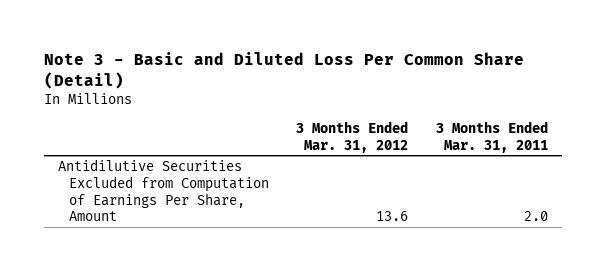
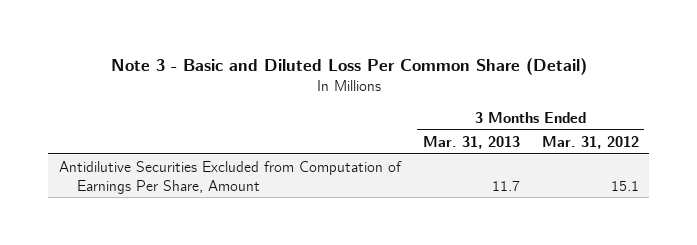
[436,120,549,153] 3 Months Ended Mar. 31, 2011 -> none
none -> [422,135,520,149] Mar. 31, 2013
[376,211,409,222] 13.6 -> [610,180,639,191] 15.1

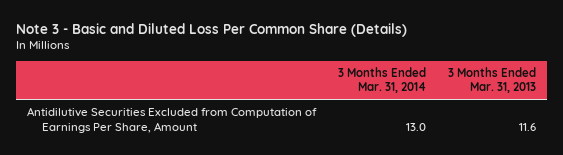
[110,57,587,75] Note 3 - Basic and Diluted Loss Per Common Share (Detail) -> [15,22,407,37] Note 3 - Basic and Diluted Loss Per Common Share (Details)
[541,135,639,149] Mar. 31, 2012 -> none
none -> [337,66,426,94] 3 Months Ended Mar. 31, 2014
[491,180,520,191] 11.7 -> [519,122,537,131] 11.6

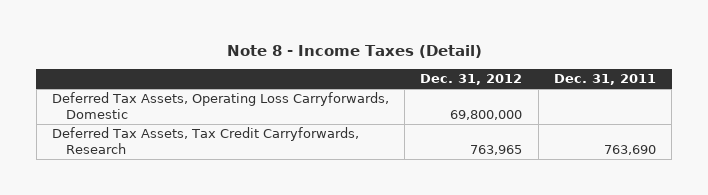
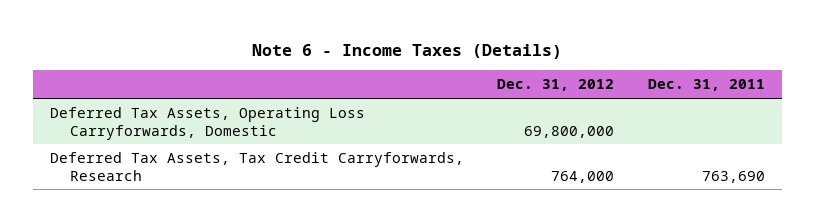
[226,45,482,59] Note 8 - Income Taxes (Detail) -> [252,43,563,59] Note 6 - Income Taxes (Details)
[470,145,523,156] 763,965 -> [551,170,615,183] 764,000

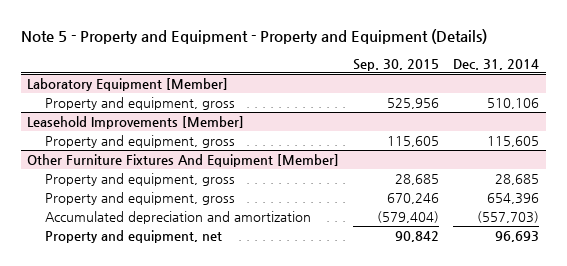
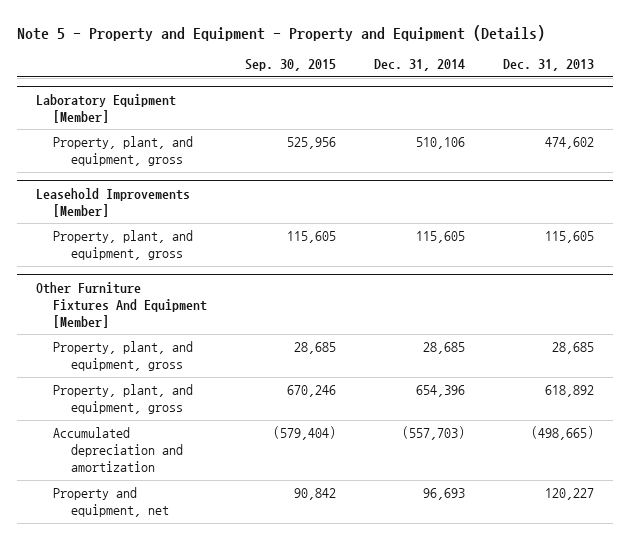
none -> [503,59,595,72] Dec. 31, 2013
[44,97,235,111] Property and equipment, gross -> [53,136,194,167] Property, plant, and equipment, gross
[44,135,235,149] Property and equipment, gross -> [53,230,194,261] Property, plant, and equipment, gross
[44,173,235,187] Property and equipment, gross -> [53,341,194,372] Property, plant, and equipment, gross
[44,192,235,206] Property and equipment, gross -> [53,384,194,415] Property, plant, and equipment, gross

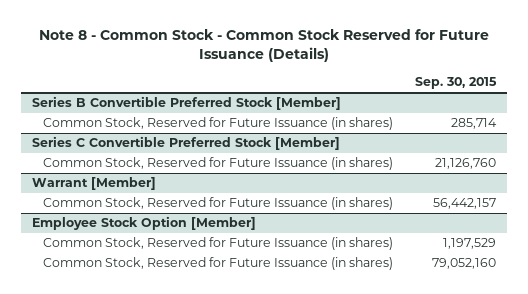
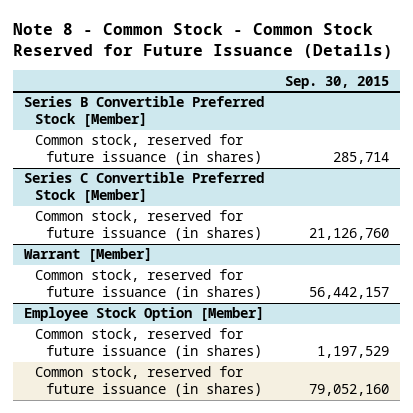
[42,117,393,131] Common Stock, Reserved for Future Issuance (in shares) -> [34,134,262,166] Common stock, reserved for future issuance (in shares)
[42,157,393,171] Common Stock, Reserved for Future Issuance (in shares) -> [34,210,262,242] Common stock, reserved for future issuance (in shares)
[42,197,393,211] Common Stock, Reserved for Future Issuance (in shares) -> [34,269,262,301] Common stock, reserved for future issuance (in shares)
[42,237,393,251] Common Stock, Reserved for Future Issuance (in shares) -> [34,328,262,360] Common stock, reserved for future issuance (in shares)
[42,257,393,271] Common Stock, Reserved for Future Issuance (in shares) -> [34,366,262,398] Common stock, reserved for future issuance (in shares)

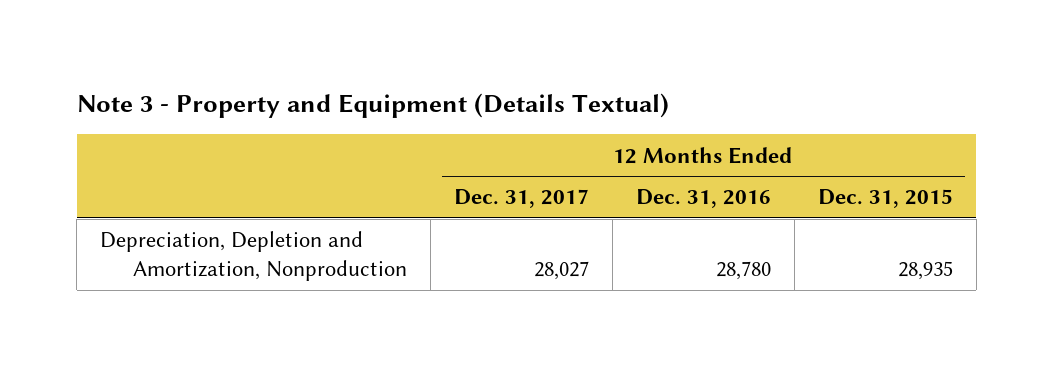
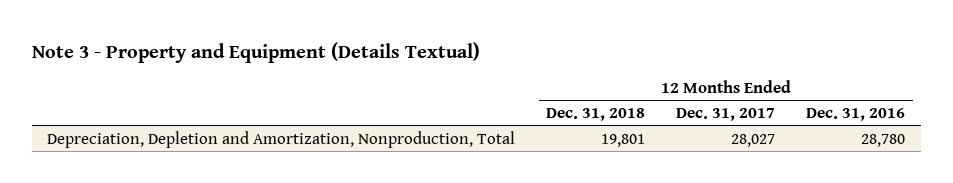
[817,189,953,209] Dec. 31, 2015 -> none
none -> [546,107,646,121] Dec. 31, 2018
[100,231,407,282] Depreciation, Depletion and Amortization, Nonproduction -> [47,130,516,148] Depreciation, Depletion and Amortization, Nonproduction, Total

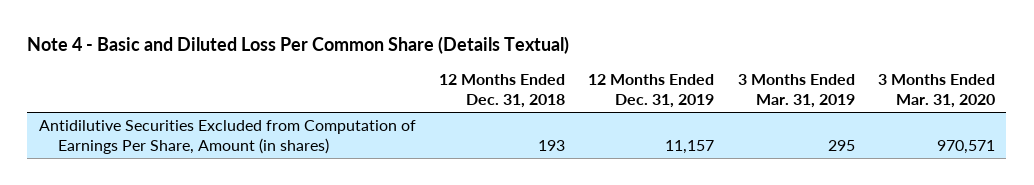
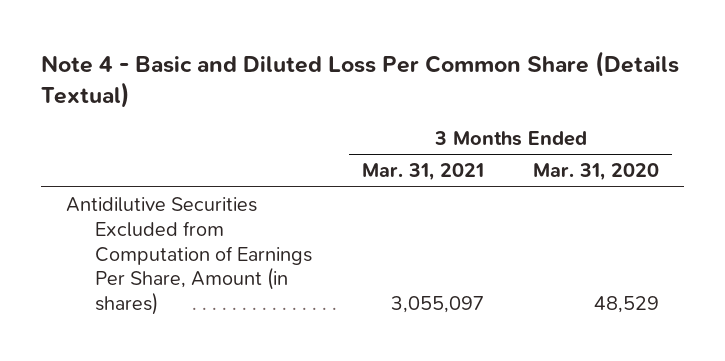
[439,74,566,109] 12 Months Ended Dec. 31, 2018 -> none
[588,74,715,109] 12 Months Ended Dec. 31, 2019 -> none
[737,74,855,109] 3 Months Ended Mar. 31, 2019 -> none
none -> [361,163,484,182] Mar. 31, 2021
[936,140,995,155] 970,571 -> [594,296,660,314] 48,529

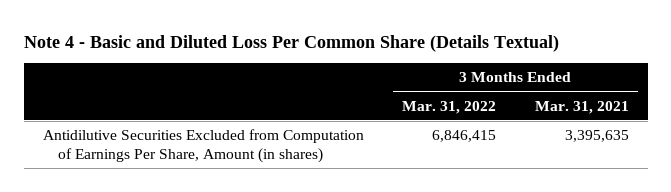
[533,163,660,182] Mar. 31, 2020 -> none
none -> [402,100,497,114] Mar. 31, 2022
[390,296,484,314] 3,055,097 -> [564,130,629,143] 3,395,635

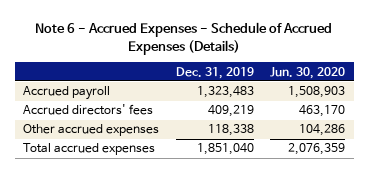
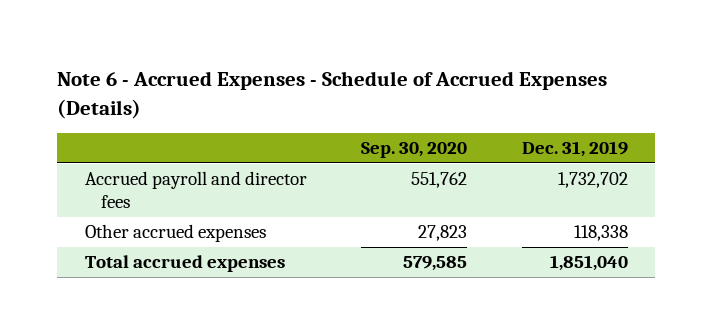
[270,66,346,79] Jun. 30, 2020 -> none
none -> [361,142,468,159] Sep. 30, 2020
[23,104,154,116] Accrued directors' fees -> none
[23,86,111,101] Accrued payroll -> [84,171,307,208] Accrued payroll and director fees
[196,86,254,99] 1,323,483 -> [557,172,628,189] 1,732,702

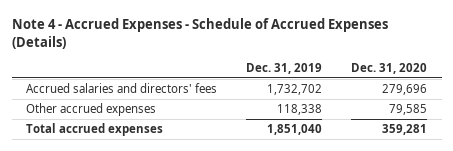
[57,71,608,119] Note 6 - Accrued Expenses - Schedule of Accrued Expenses (Details) -> [11,18,388,49] Note 4 - Accrued Expenses - Schedule of Accrued Expenses (Details)
[361,142,468,159] Sep. 30, 2020 -> none
none -> [351,63,428,75] Dec. 31, 2020
[84,171,307,208] Accrued payroll and director fees -> [26,83,218,94] Accrued salaries and directors' fees

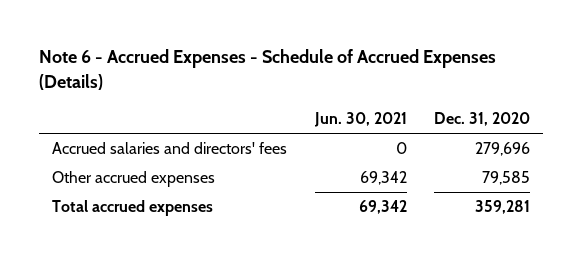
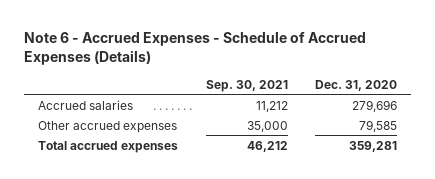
[313,111,407,127] Jun. 30, 2021 -> none
none -> [205,79,288,92] Sep. 30, 2021
[52,142,288,155] Accrued salaries and directors' fees -> [38,99,134,110] Accrued salaries

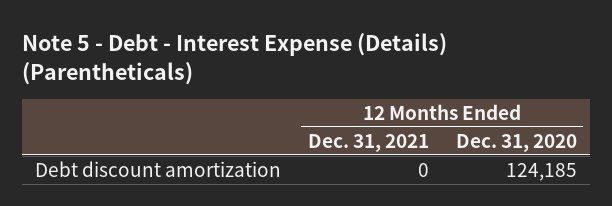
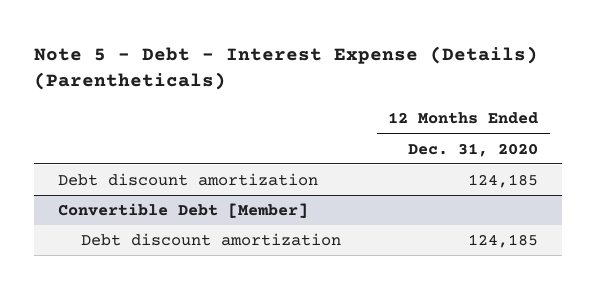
[307,133,429,152] Dec. 31, 2021 -> none
none -> [57,203,308,219] Convertible Debt [Member]
none -> [81,233,342,247] Debt discount amortization

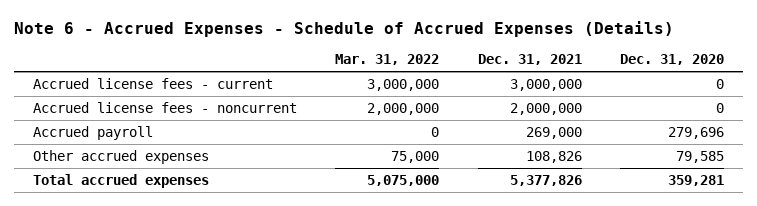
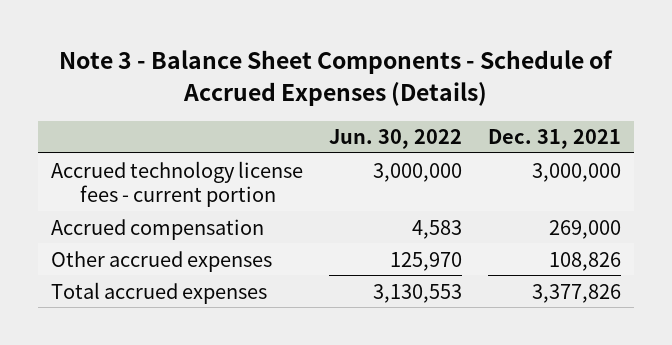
[13,21,674,38] Note 6 - Accrued Expenses - Schedule of Accrued Expenses (Details) -> [59,50,614,106] Note 3 - Balance Sheet Components - Schedule of Accrued Expenses (Details)
[335,54,440,66] Mar. 31, 2022 -> none
[620,54,725,66] Dec. 31, 2020 -> none
none -> [329,129,463,150] Jun. 30, 2022
[32,101,297,113] Accrued license fees - noncurrent -> none
[32,77,273,89] Accrued license fees - current -> [50,160,303,208] Accrued technology license fees - current portion
[32,125,153,140] Accrued payroll -> [50,218,264,240] Accrued compensation
[509,174,582,186] 5,377,826 -> [532,283,622,303] 3,377,826

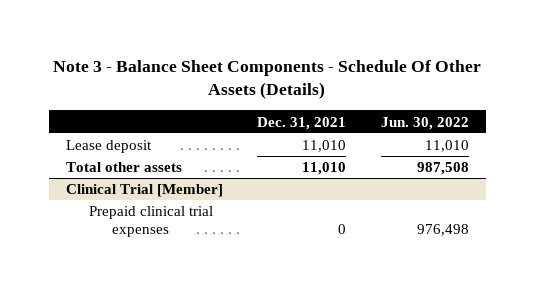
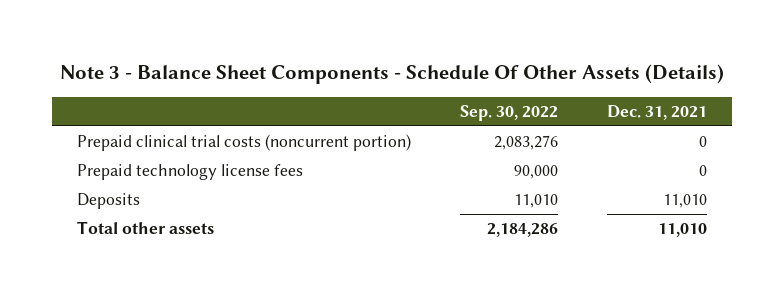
[380,116,469,130] Jun. 30, 2022 -> none
none -> [459,105,558,122] Sep. 30, 2022
none -> [76,133,411,151] Prepaid clinical trial costs (noncurrent portion)
none -> [76,163,303,180] Prepaid technology license fees
[65,140,152,154] Lease deposit -> [76,192,140,209] Deposits
[65,184,223,198] Clinical Trial [Member] -> none
[88,206,213,237] Prepaid clinical trial expenses -> none

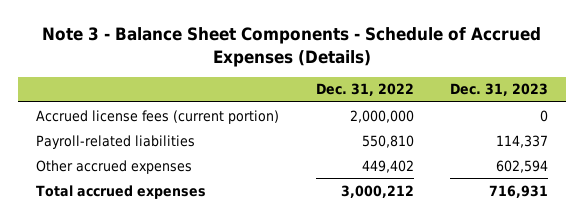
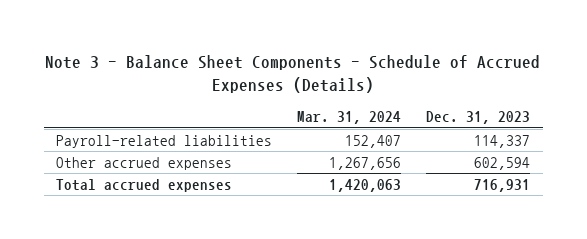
[315,83,414,97] Dec. 31, 2022 -> none
none -> [297,111,402,125] Mar. 31, 2024
[36,109,280,124] Accrued license fees (current portion) -> none

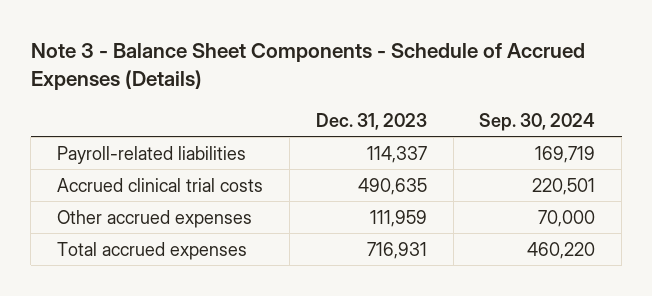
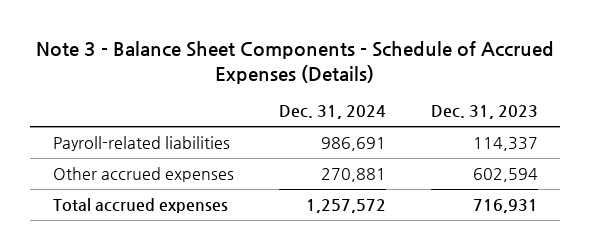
[479,112,596,131] Sep. 30, 2024 -> none
none -> [278,105,386,120] Dec. 31, 2024
[56,177,263,192] Accrued clinical trial costs -> none
[369,209,427,227] 111,959 -> [472,167,538,182] 602,594

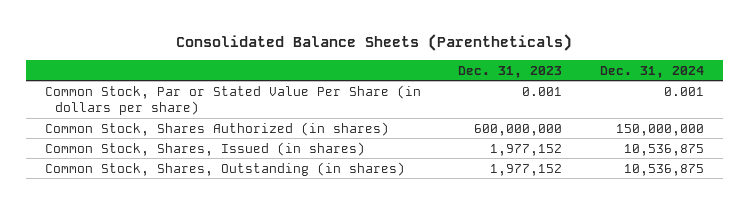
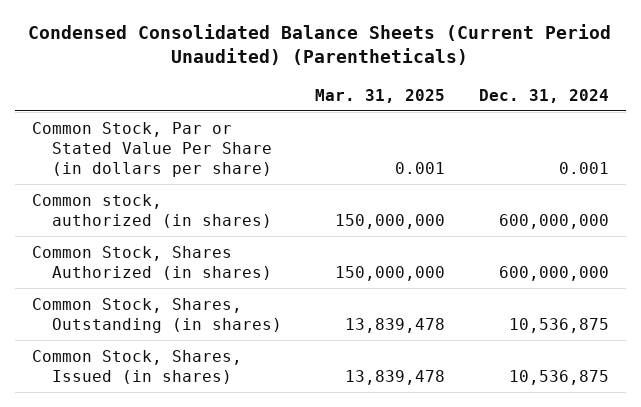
[176,33,573,51] Consolidated Balance Sheets (Parentheticals) -> [28,24,612,66] Condensed Consolidated Balance Sheets (Current Period Unaudited) (Parentheticals)
[458,65,563,78] Dec. 31, 2023 -> none
none -> [315,88,446,103] Mar. 31, 2025
none -> [31,193,272,228] Common stock, authorized (in shares)
[616,123,705,136] 150,000,000 -> [499,265,610,281] 600,000,000
[44,141,365,156] Common Stock, Shares, Issued (in shares) -> [31,349,242,384] Common Stock, Shares, Issued (in shares)

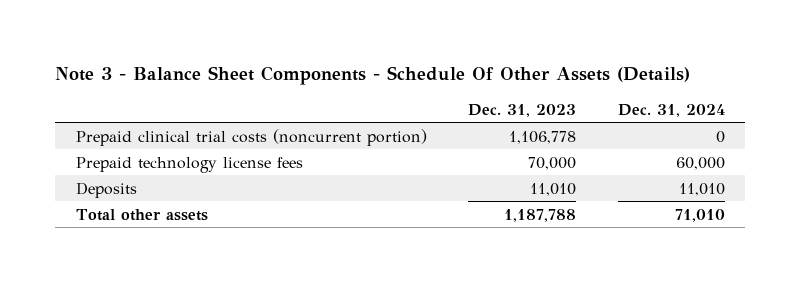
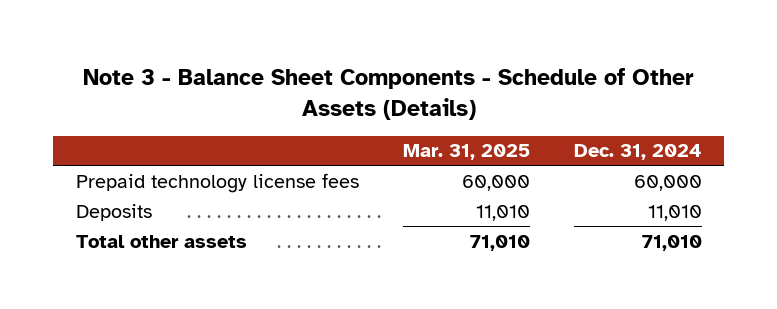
[54,65,690,85] Note 3 - Balance Sheet Components - Schedule Of Other Assets (Details) -> [82,67,694,120] Note 3 - Balance Sheet Components - Schedule of Other Assets (Details)
[468,103,577,117] Dec. 31, 2023 -> none
none -> [402,144,530,161] Mar. 31, 2025
[75,128,427,146] Prepaid clinical trial costs (noncurrent portion) -> none

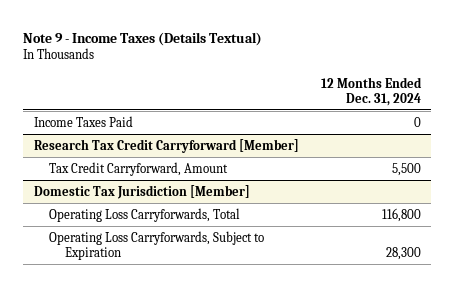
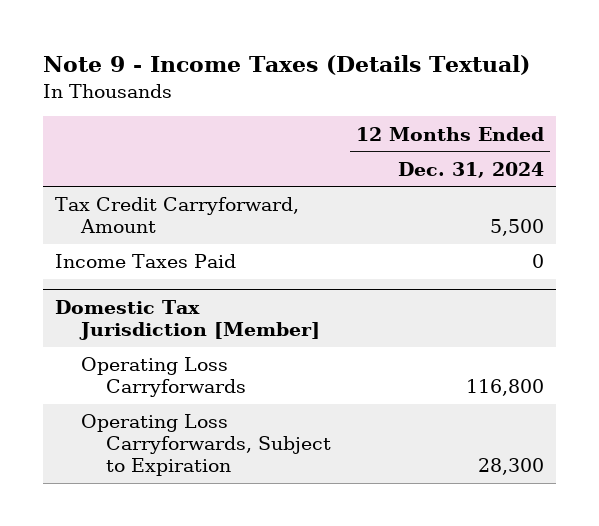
[34,138,300,153] Research Tax Credit Carryforward [Member] -> none
[34,115,134,127] Income Taxes Paid -> [55,254,237,269] Income Taxes Paid
[49,207,241,222] Operating Loss Carryforwards, Total -> [80,357,247,398] Operating Loss Carryforwards

